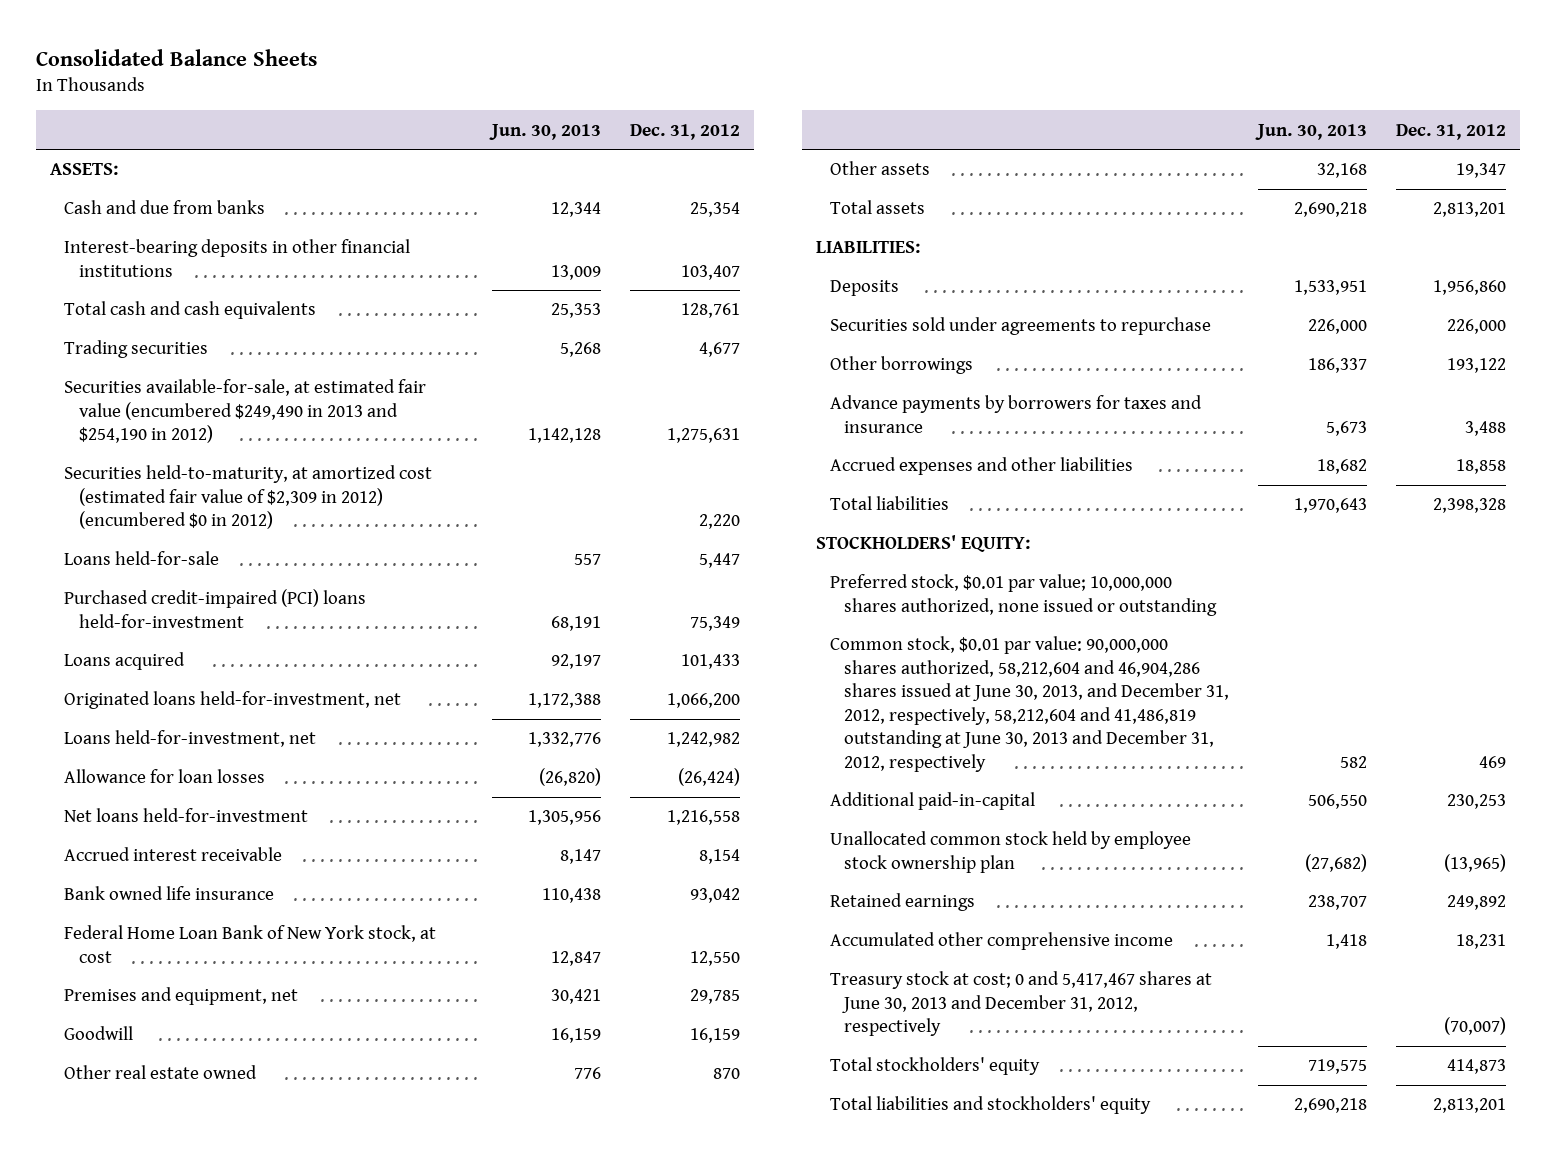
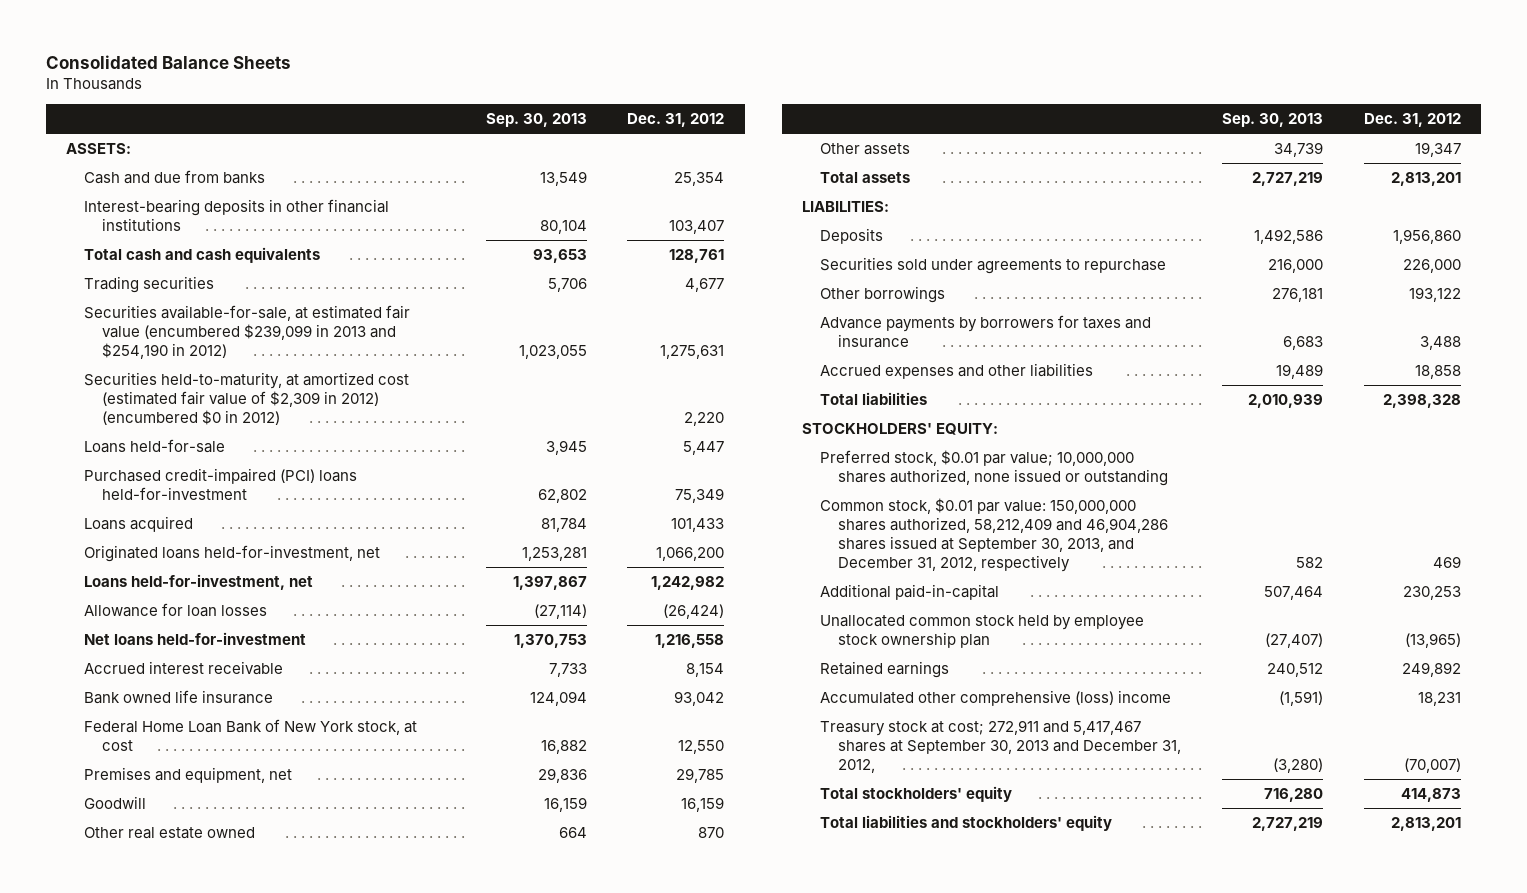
[489,123,602,140] Jun. 30, 2013 -> none
none -> [485,113,587,128] Sep. 30, 2013
[64,379,427,444] Securities available-for-sale, at estimated fair value (encumbered $249,490 in 2013 and $254,190 in 2012) -> [83,305,410,360] Securities available-for-sale, at estimated fair value (encumbered $239,099 in 2013 and $254,190 in 2012)
[830,636,1230,772] Common stock, $0.01 par value: 90,000,000 shares authorized, 58,212,604 and 46,904,286 shares issued at June 30, 2013, and December 31, 2012, respectively, 58,212,604 and 41,486,819 outstanding at June 30, 2013 and December 31, 2012, respectively -> [820,498,1169,573] Common stock, $0.01 par value: 150,000,000 shares authorized, 58,212,409 and 46,904,286 shares issued at September 30, 2013, and December 31, 2012, respectively
[830,932,1174,951] Accumulated other comprehensive income -> [820,690,1172,707] Accumulated other comprehensive (loss) income
[830,971,1213,1037] Treasury stock at cost; 0 and 5,417,467 shares at June 30, 2013 and December 31, 2012, respectively -> [820,720,1182,774] Treasury stock at cost; 272,911 and 5,417,467 shares at September 30, 2013 and December 31, 2012,

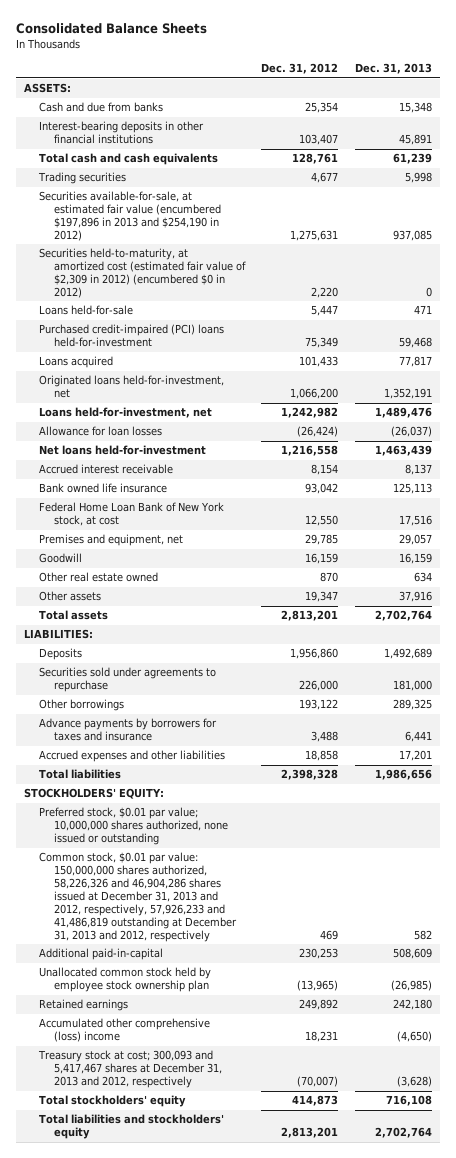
[485,113,587,128] Sep. 30, 2013 -> none
none -> [354,63,432,75] Dec. 31, 2013
[83,305,410,360] Securities available-for-sale, at estimated fair value (encumbered $239,099 in 2013 and $254,190 in 2012) -> [39,191,222,242] Securities available-for-sale, at estimated fair value (encumbered $197,896 in 2013 and $254,190 in 2012)
[820,498,1169,573] Common stock, $0.01 par value: 150,000,000 shares authorized, 58,212,409 and 46,904,286 shares issued at September 30, 2013, and December 31, 2012, respectively -> [39,852,238,942] Common stock, $0.01 par value: 150,000,000 shares authorized, 58,226,326 and 46,904,286 shares issued at December 31, 2013 and 2012, respectively, 57,926,233 and 41,486,819 outstanding at December 31, 2013 and 2012, respectively
[820,720,1182,774] Treasury stock at cost; 272,911 and 5,417,467 shares at September 30, 2013 and December 31, 2012, -> [38,1050,223,1089] Treasury stock at cost; 300,093 and 5,417,467 shares at December 31, 2013 and 2012, respectively

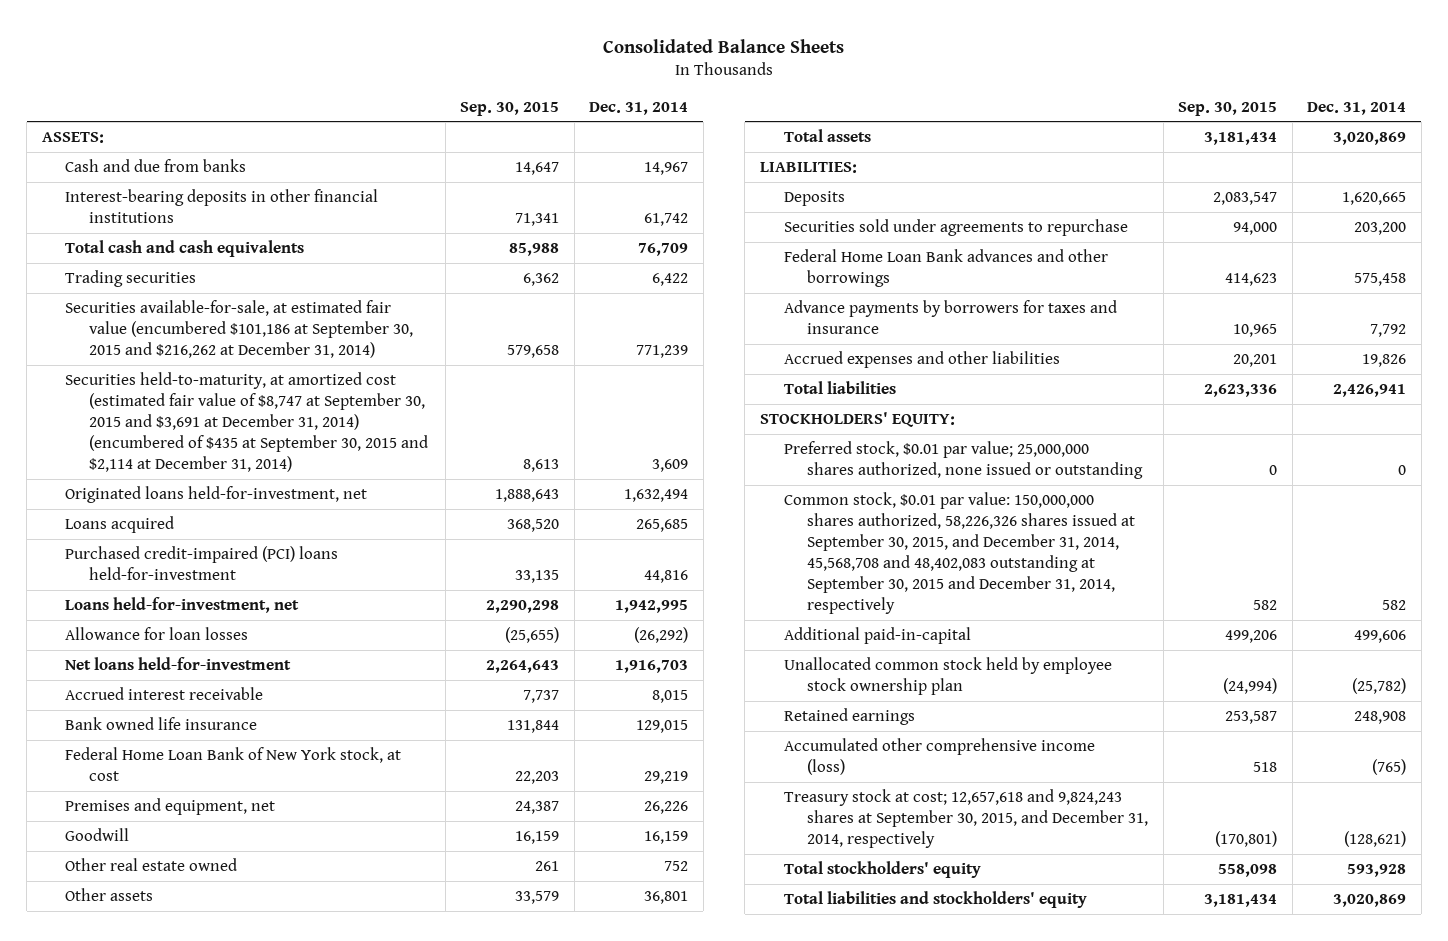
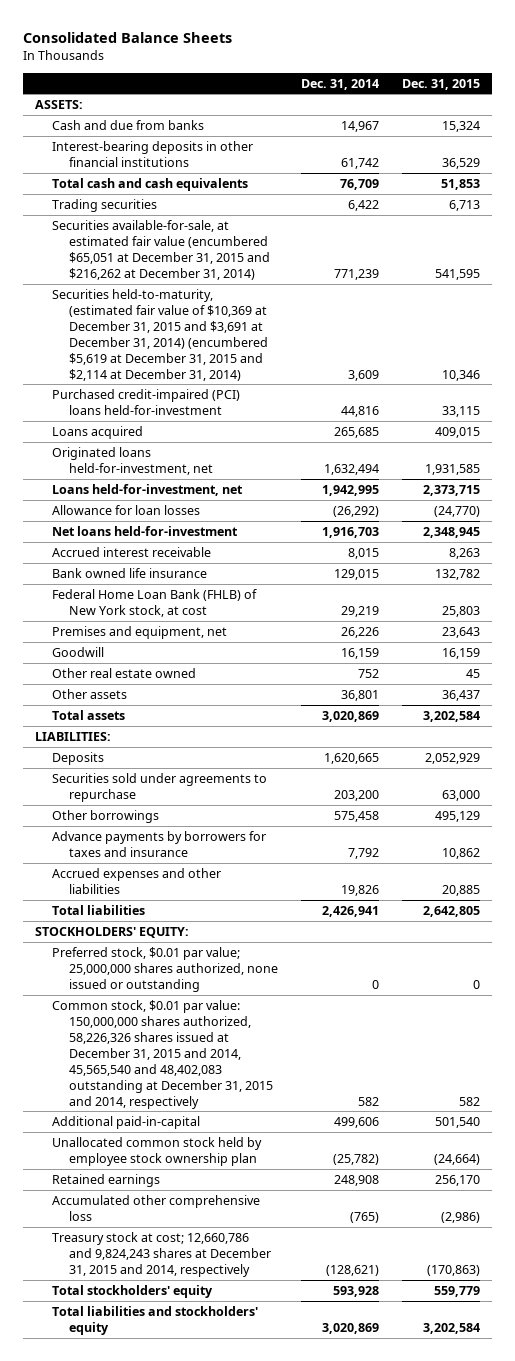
[460,101,560,116] Sep. 30, 2015 -> none
none -> [402,78,481,90] Dec. 31, 2015
[65,300,414,359] Securities available-for-sale, at estimated fair value (encumbered $101,186 at September 30, 2015 and $216,262 at December 31, 2014) -> [51,219,270,280] Securities available-for-sale, at estimated fair value (encumbered $65,051 at December 31, 2015 and $216,262 at December 31, 2014)
[65,372,429,473] Securities held-to-maturity, at amortized cost (estimated fair value of $8,747 at September 30, 2015 and $3,691 at December 31, 2014) (encumbered of $435 at September 30, 2015 and $2,114 at December 31, 2014) -> [51,288,268,381] Securities held-to-maturity, (estimated fair value of $10,369 at December 31, 2015 and $3,691 at December 31, 2014) (encumbered $5,619 at December 31, 2015 and $2,114 at December 31, 2014)
[65,516,175,534] Loans acquired -> [51,425,143,439] Loans acquired
[65,486,368,504] Originated loans held-for-investment, net -> [51,446,213,475] Originated loans held-for-investment, net
[65,747,402,782] Federal Home Loan Bank of New York stock, at cost -> [51,588,257,617] Federal Home Loan Bank (FHLB) of New York stock, at cost
[783,249,1108,288] Federal Home Loan Bank advances and other borrowings -> [51,809,159,823] Other borrowings
[783,492,1136,615] Common stock, $0.01 par value: 150,000,000 shares authorized, 58,226,326 shares issued at September 30, 2015, and December 31, 2014, 45,568,708 and 48,402,083 outstanding at September 30, 2015 and December 31, 2014, respectively -> [51,999,273,1109] Common stock, $0.01 par value: 150,000,000 shares authorized, 58,226,326 shares issued at December 31, 2015 and 2014, 45,565,540 and 48,402,083 outstanding at December 31, 2015 and 2014, respectively
[783,738,1095,776] Accumulated other comprehensive income (loss) -> [51,1194,260,1221] Accumulated other comprehensive loss
[783,789,1149,849] Treasury stock at cost; 12,657,618 and 9,824,243 shares at September 30, 2015, and December 31, 2014, respectively -> [51,1231,271,1277] Treasury stock at cost; 12,660,786 and 9,824,243 shares at December 31, 2015 and 2014, respectively

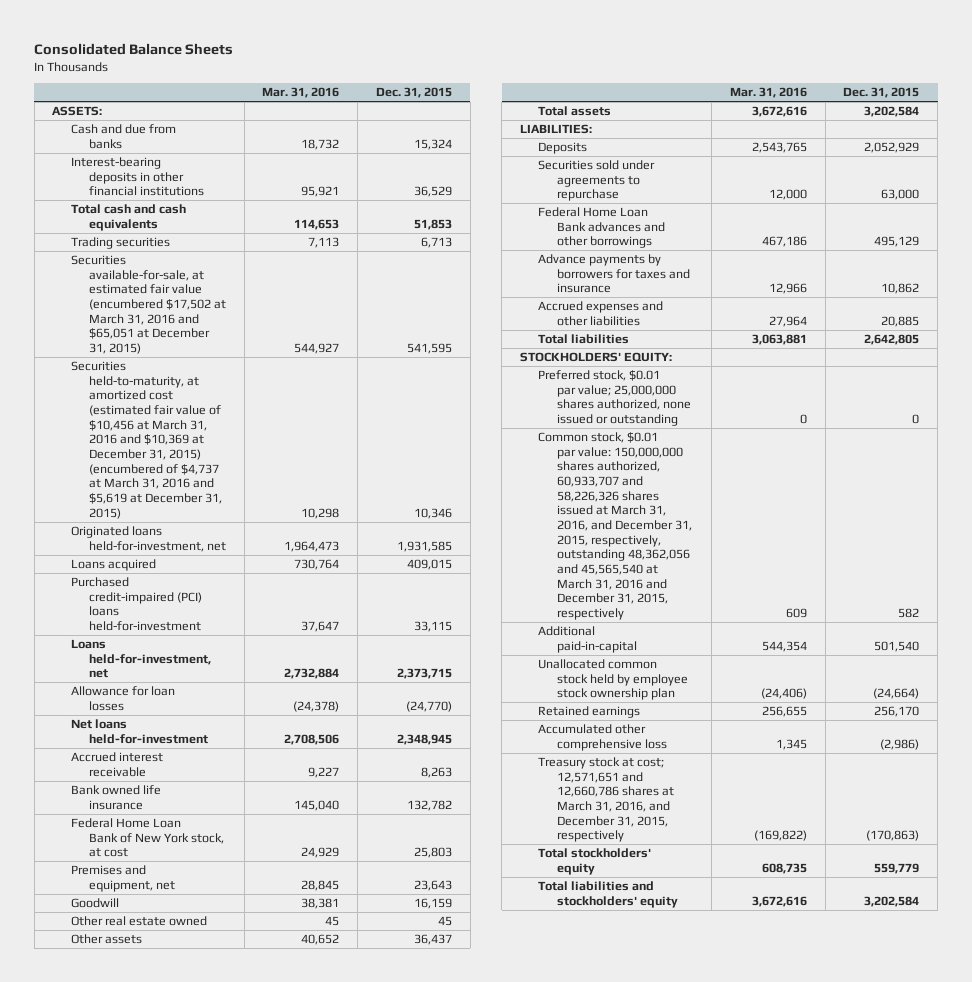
[301,78,380,90] Dec. 31, 2014 -> none
none -> [262,87,340,99] Mar. 31, 2016
[51,219,270,280] Securities available-for-sale, at estimated fair value (encumbered $65,051 at December 31, 2015 and $216,262 at December 31, 2014) -> [70,255,227,355] Securities available-for-sale, at estimated fair value (encumbered $17,502 at March 31, 2016 and $65,051 at December 31, 2015)
[51,288,268,381] Securities held-to-maturity, (estimated fair value of $10,369 at December 31, 2015 and $3,691 at December 31, 2014) (encumbered $5,619 at December 31, 2015 and $2,114 at December 31, 2014) -> [70,361,223,519] Securities held-to-maturity, at amortized cost (estimated fair value of $10,456 at March 31, 2016 and $10,369 at December 31, 2015) (encumbered of $4,737 at March 31, 2016 and $5,619 at December 31, 2015)
[51,425,143,439] Loans acquired -> [70,559,156,572] Loans acquired
[51,388,240,415] Purchased credit-impaired (PCI) loans held-for-investment -> [70,577,203,632] Purchased credit-impaired (PCI) loans held-for-investment
[51,588,257,617] Federal Home Loan Bank (FHLB) of New York stock, at cost -> [70,818,225,858] Federal Home Loan Bank of New York stock, at cost
[51,809,159,823] Other borrowings -> [538,207,665,249] Federal Home Loan Bank advances and other borrowings
[51,999,273,1109] Common stock, $0.01 par value: 150,000,000 shares authorized, 58,226,326 shares issued at December 31, 2015 and 2014, 45,565,540 and 48,402,083 outstanding at December 31, 2015 and 2014, respectively -> [538,432,692,620] Common stock, $0.01 par value: 150,000,000 shares authorized, 60,933,707 and 58,226,326 shares issued at March 31, 2016, and December 31, 2015, respectively, outstanding 48,362,056 and 45,565,540 at March 31, 2016 and December 31, 2015, respectively
[51,1231,271,1277] Treasury stock at cost; 12,660,786 and 9,824,243 shares at December 31, 2015 and 2014, respectively -> [538,757,674,843] Treasury stock at cost; 12,571,651 and 12,660,786 shares at March 31, 2016, and December 31, 2015, respectively

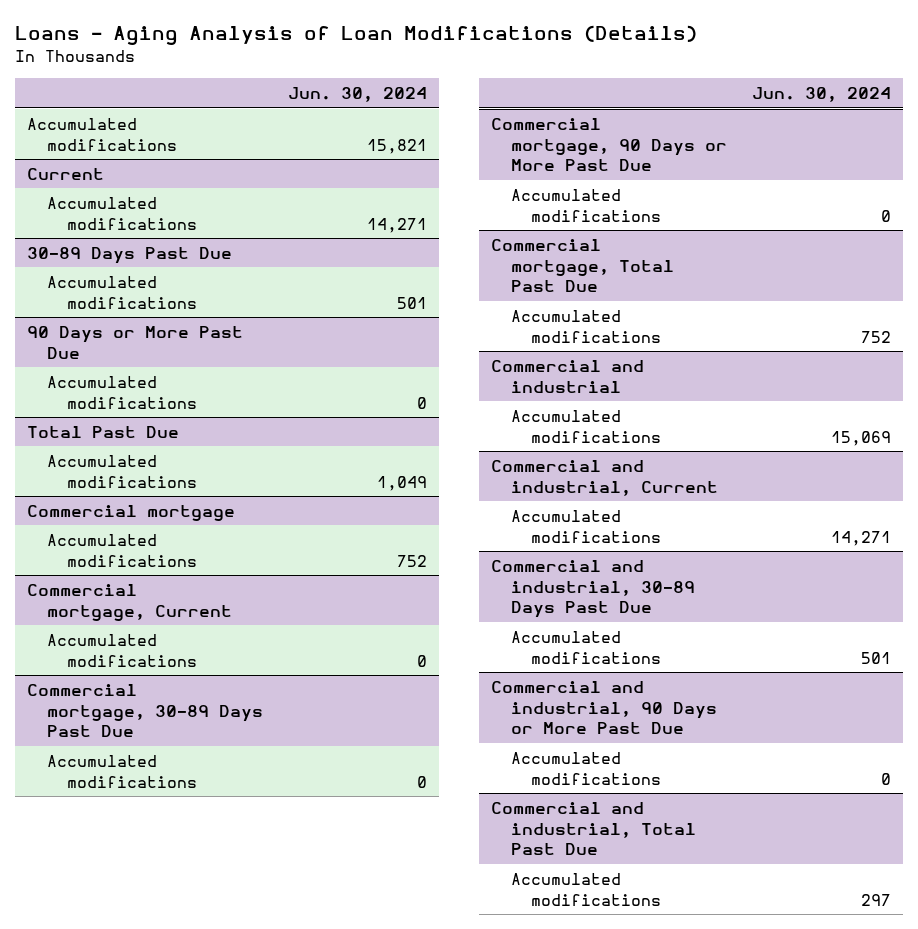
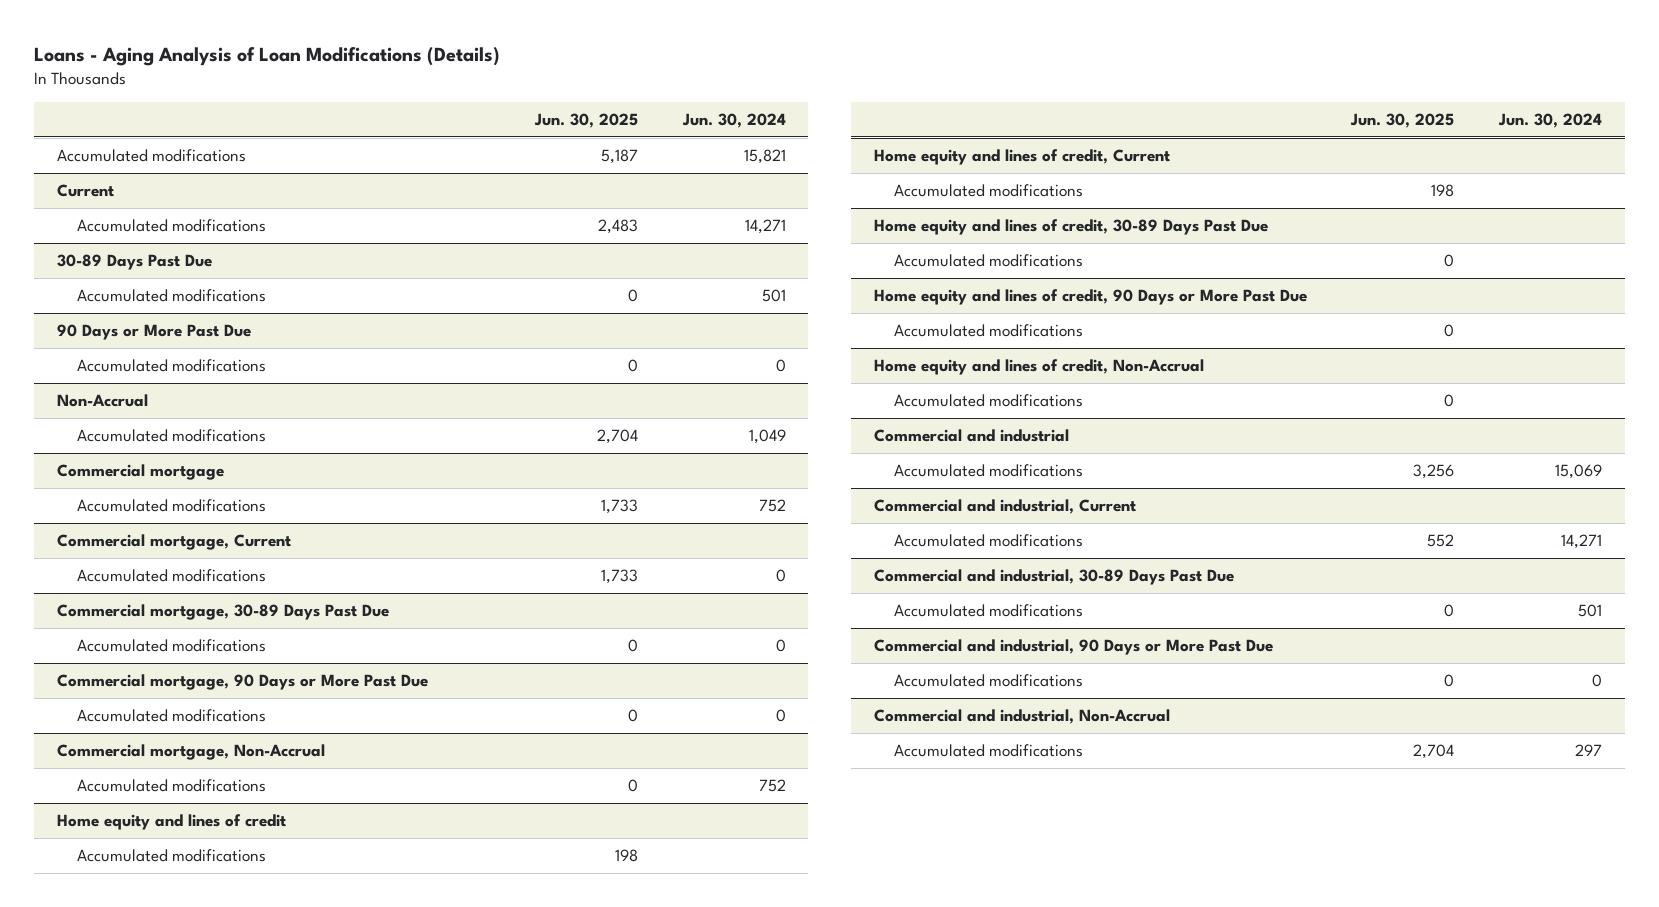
none -> [533,112,638,128] Jun. 30, 2025
[27,425,180,438] Total Past Due -> [56,394,148,408] Non-Accrual
[491,238,675,293] Commercial mortgage, Total Past Due -> none
none -> [56,744,325,761] Commercial mortgage, Non-Accrual
none -> [56,814,286,831] Home equity and lines of credit
none -> [77,849,267,863] Accumulated modifications
none -> [873,149,1170,166] Home equity and lines of credit, Current
none -> [894,184,1084,198] Accumulated modifications
none -> [873,219,1268,236] Home equity and lines of credit, 30-89 Days Past Due
none -> [894,254,1084,268] Accumulated modifications
none -> [873,289,1307,306] Home equity and lines of credit, 90 Days or More Past Due
none -> [894,324,1084,338] Accumulated modifications
none -> [873,359,1204,376] Home equity and lines of credit, Non-Accrual
none -> [894,394,1084,408] Accumulated modifications
[491,801,697,856] Commercial and industrial, Total Past Due -> none
none -> [873,709,1170,725] Commercial and industrial, Non-Accrual

